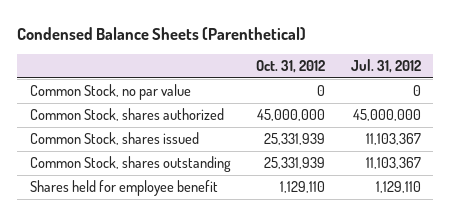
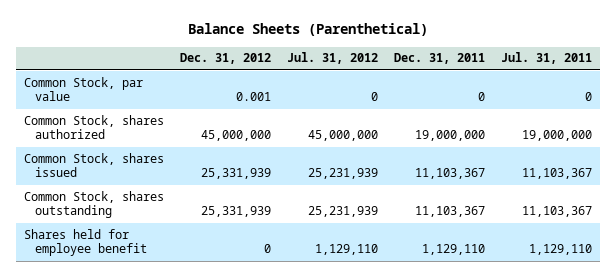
[17,26,307,40] Condensed Balance Sheets (Parenthetical) -> [187,23,428,37] Balance Sheets (Parenthetical)
[256,60,326,74] Oct. 31, 2012 -> none
none -> [179,53,271,65] Dec. 31, 2012
none -> [393,53,485,65] Dec. 31, 2011
none -> [500,52,592,65] Jul. 31, 2011
[29,84,191,101] Common Stock, no par value -> [23,76,143,102] Common Stock, par value
[365,133,421,146] 11,103,367 -> [307,168,378,180] 25,231,939
[365,157,421,170] 11,103,367 -> [307,206,378,218] 25,231,939

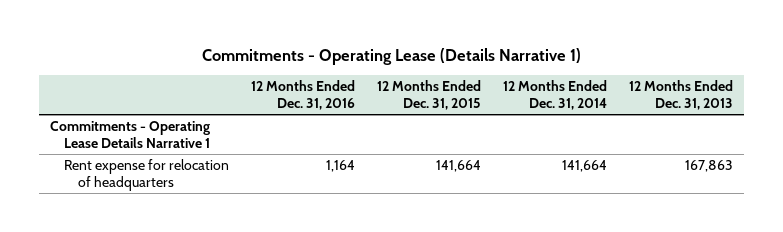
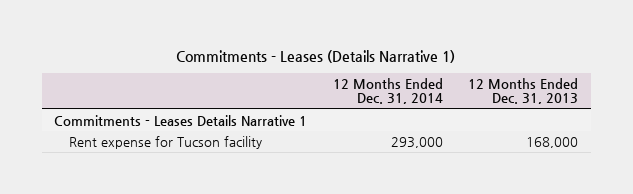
[201,47,581,65] Commitments - Operating Lease (Details Narrative 1) -> [176,49,456,63] Commitments - Leases (Details Narrative 1)
[251,80,356,111] 12 Months Ended Dec. 31, 2016 -> none
[377,80,482,111] 12 Months Ended Dec. 31, 2015 -> none
[49,121,211,149] Commitments - Operating Lease Details Narrative 1 -> [54,114,308,126] Commitments - Leases Details Narrative 1
[64,159,230,192] Rent expense for relocation of headquarters -> [68,135,262,149] Rent expense for Tucson facility
[562,160,608,173] 141,664 -> [390,136,443,148] 293,000
[685,160,734,173] 167,863 -> [526,136,579,148] 168,000

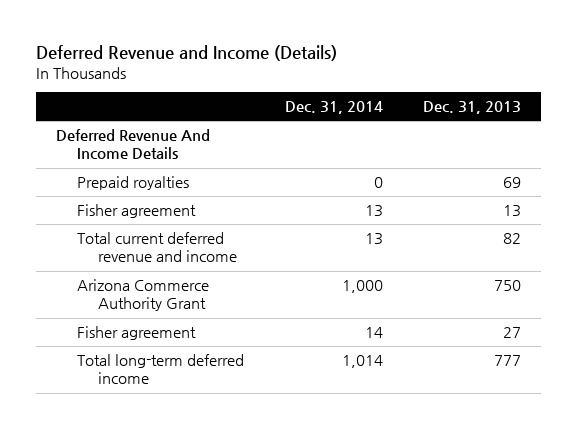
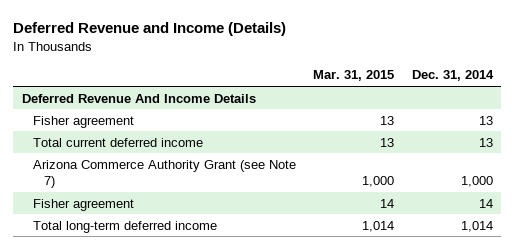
[423,101,522,115] Dec. 31, 2013 -> none
none -> [313,70,395,82] Mar. 31, 2015
[77,176,190,191] Prepaid royalties -> none
[77,232,238,263] Total current deferred revenue and income -> [32,137,203,147] Total current deferred income
[77,279,210,312] Arizona Commerce Authority Grant -> [32,159,296,189] Arizona Commerce Authority Grant (see Note 7)

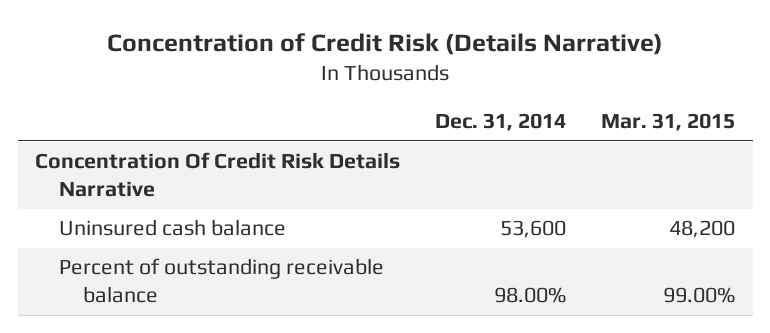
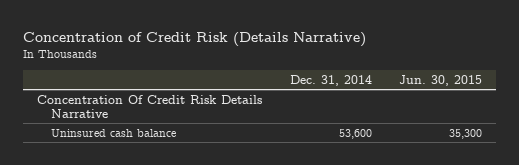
[601,113,736,132] Mar. 31, 2015 -> none
none -> [399,74,483,86] Jun. 30, 2015
[59,258,385,304] Percent of outstanding receivable balance -> none

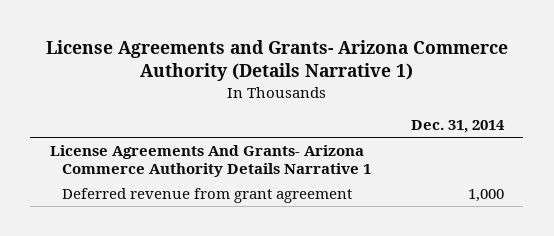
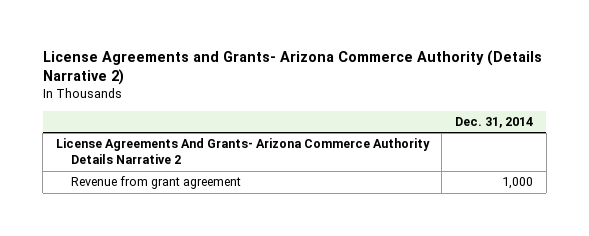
[45,39,508,82] License Agreements and Grants- Arizona Commerce Authority (Details Narrative 1) -> [42,50,542,86] License Agreements and Grants- Arizona Commerce Authority (Details Narrative 2)
[50,144,372,178] License Agreements And Grants- Arizona Commerce Authority Details Narrative 1 -> [55,138,430,165] License Agreements And Grants- Arizona Commerce Authority Details Narrative 2
[62,187,353,203] Deferred revenue from grant agreement -> [71,176,242,190] Revenue from grant agreement

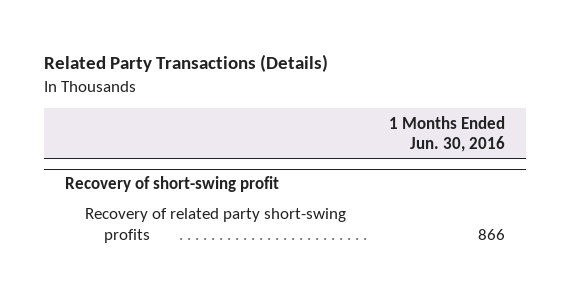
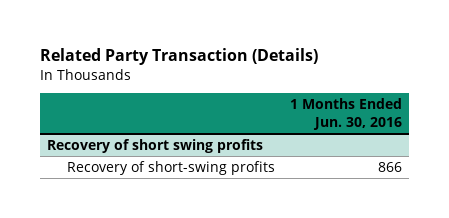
[43,54,328,73] Related Party Transactions (Details) -> [39,48,318,66] Related Party Transaction (Details)
[65,176,280,193] Recovery of short-swing profit -> [47,138,264,153] Recovery of short swing profits
[84,208,346,243] Recovery of related party short-swing profits -> [66,160,275,175] Recovery of short-swing profits

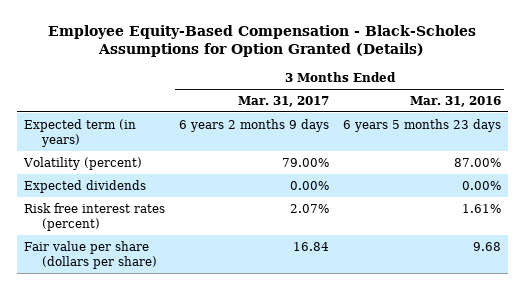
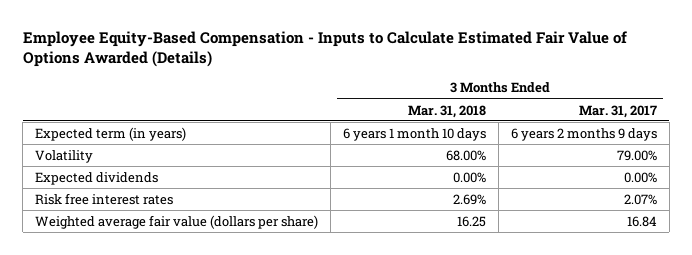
[48,24,477,58] Employee Equity-Based Compensation - Black-Scholes Assumptions for Option Granted (Details) -> [22,30,627,68] Employee Equity-Based Compensation - Inputs to Calculate Estimated Fair Value of Options Awarded (Details)
[409,96,501,108] Mar. 31, 2016 -> none
none -> [407,104,486,118] Mar. 31, 2018
[22,156,142,170] Volatility (percent) -> [35,149,94,163] Volatility
[23,202,165,231] Risk free interest rates (percent) -> [35,192,174,205] Risk free interest rates
[23,240,158,269] Fair value per share (dollars per share) -> [35,214,319,229] Weighted average fair value (dollars per share)

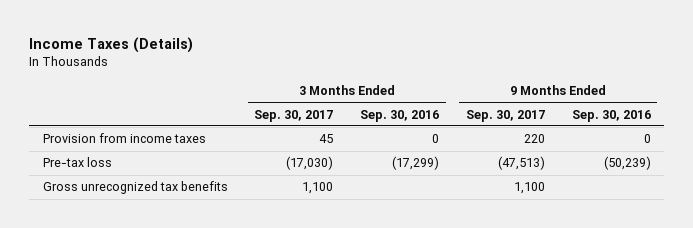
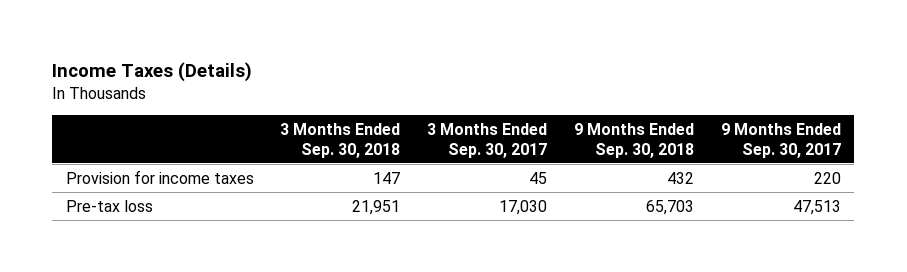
[360,109,440,122] Sep. 30, 2016 -> none
[571,109,651,122] Sep. 30, 2016 -> none
none -> [280,122,401,158] 3 Months Ended Sep. 30, 2018
none -> [574,122,695,158] 9 Months Ended Sep. 30, 2018
[42,181,228,195] Gross unrecognized tax benefits -> none
[42,133,206,144] Provision from income taxes -> [65,169,254,184] Provision for income taxes
[286,156,334,171] (17,030) -> [499,199,548,215] 17,030
[497,156,545,171] (47,513) -> [793,199,842,215] 47,513

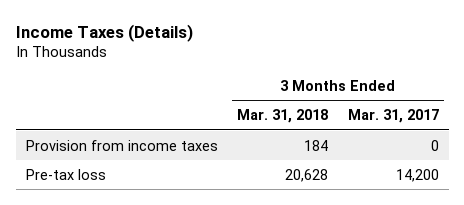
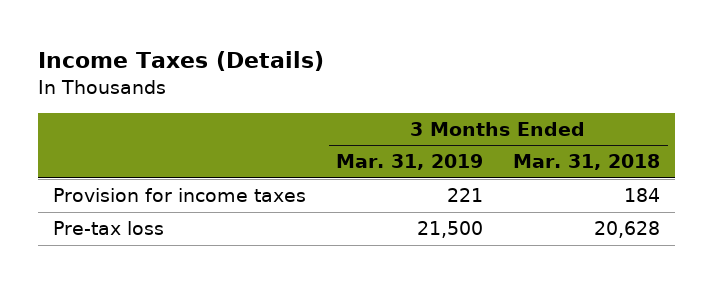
[347,109,439,124] Mar. 31, 2017 -> none
none -> [336,154,484,171] Mar. 31, 2019
[25,139,218,151] Provision from income taxes -> [53,188,307,203] Provision for income taxes

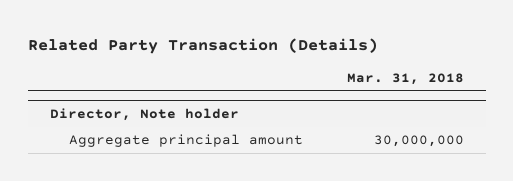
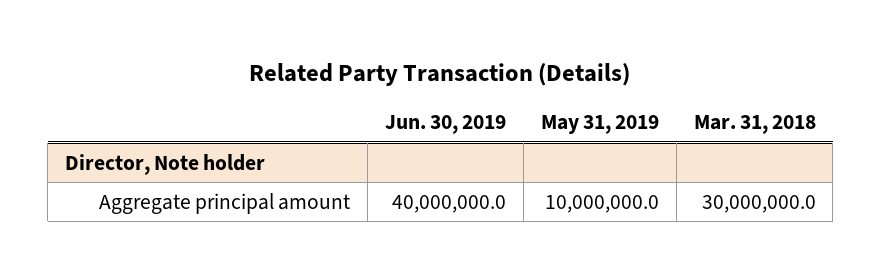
none -> [384,114,506,134] Jun. 30, 2019
none -> [540,114,659,134] May 31, 2019
[373,135,464,148] 30,000,000 -> [701,194,816,213] 30,000,000.0

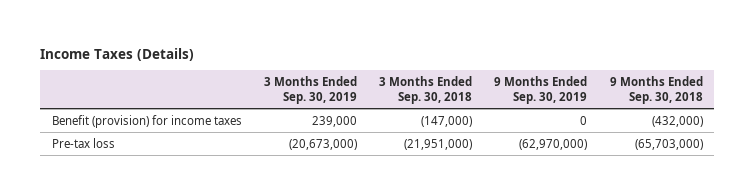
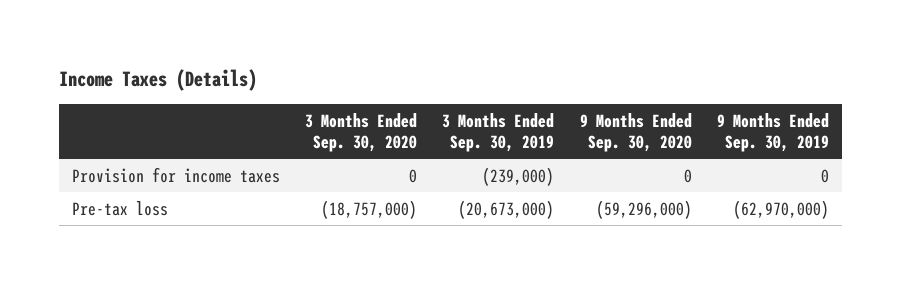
[379,76,473,104] 3 Months Ended Sep. 30, 2018 -> none
[609,76,703,104] 9 Months Ended Sep. 30, 2018 -> none
none -> [305,112,418,153] 3 Months Ended Sep. 30, 2020
none -> [579,112,692,153] 9 Months Ended Sep. 30, 2020
[51,114,242,128] Benefit (provision) for income taxes -> [71,166,280,183] Provision for income taxes
[311,115,357,127] 239,000 -> [482,166,555,186] (239,000)

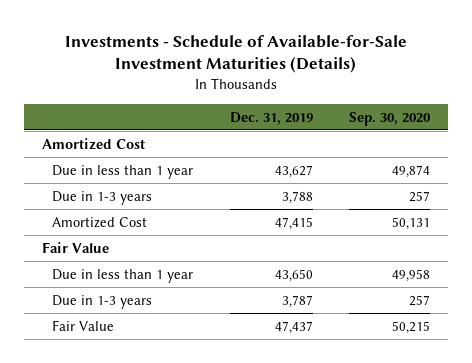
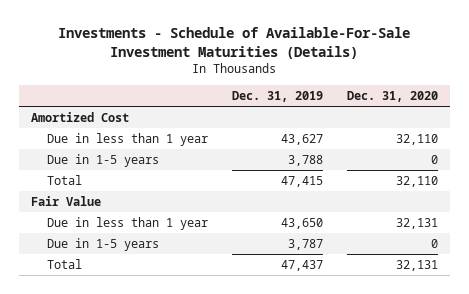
[64,34,407,74] Investments - Schedule of Available-for-Sale Investment Maturities (Details) -> [58,26,411,59] Investments - Schedule of Available-For-Sale Investment Maturities (Details)
[348,111,431,126] Sep. 30, 2020 -> none
none -> [346,91,438,103] Dec. 31, 2020
[52,190,153,205] Due in 1-3 years -> [47,153,160,167] Due in 1-5 years
[52,216,148,228] Amortized Cost -> [47,174,83,185] Total
[52,294,153,309] Due in 1-3 years -> [47,237,160,251] Due in 1-5 years
[52,319,115,331] Fair Value -> [47,258,83,269] Total

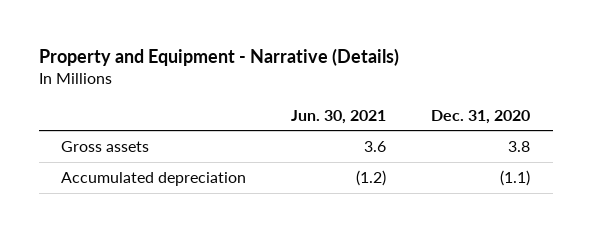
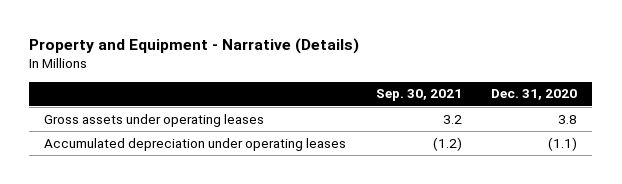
[291,109,387,124] Jun. 30, 2021 -> none
none -> [375,89,462,102] Sep. 30, 2021
[61,140,150,152] Gross assets -> [44,113,265,127] Gross assets under operating leases
[61,171,247,186] Accumulated depreciation -> [44,137,347,151] Accumulated depreciation under operating leases

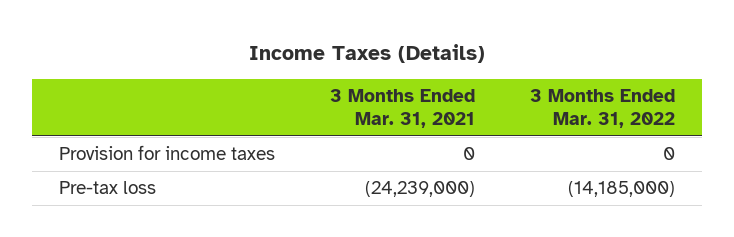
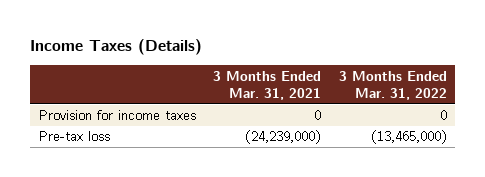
[567,181,675,198] (14,185,000) -> [370,130,447,145] (13,465,000)

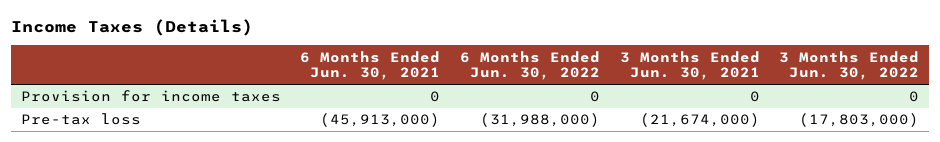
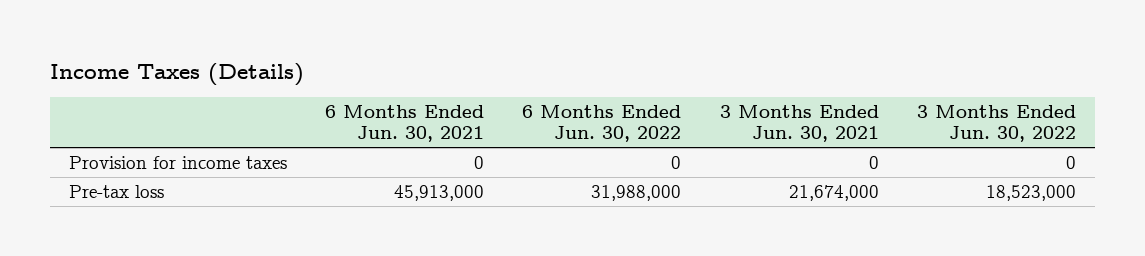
[320,113,441,128] (45,913,000) -> [394,184,485,201] 45,913,000
[479,113,600,128] (31,988,000) -> [591,184,682,201] 31,988,000
[639,113,760,128] (21,674,000) -> [788,184,879,201] 21,674,000
[799,113,920,128] (17,803,000) -> [985,184,1076,201] 18,523,000

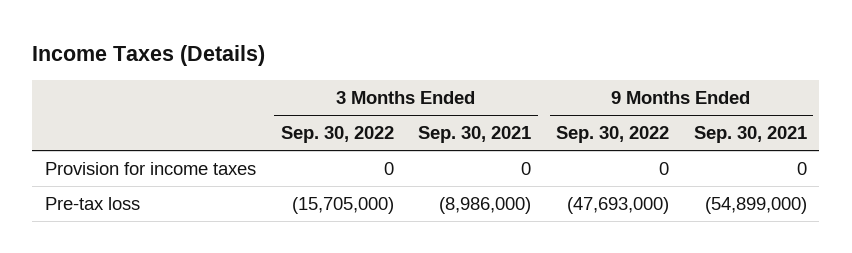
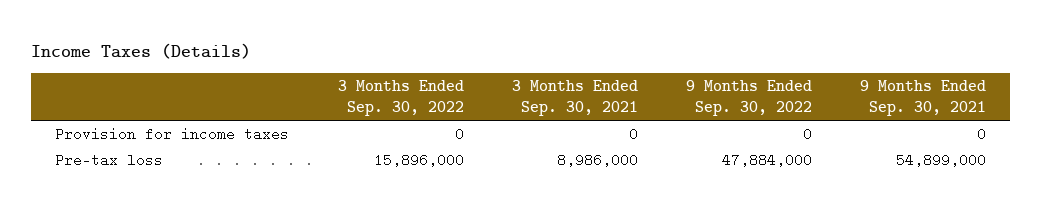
[291,197,394,215] (15,705,000) -> [373,153,464,168] 15,896,000
[439,197,532,215] (8,986,000) -> [556,153,638,168] 8,986,000
[567,197,670,215] (47,693,000) -> [722,153,813,168] 47,884,000
[704,197,807,215] (54,899,000) -> [896,153,987,168] 54,899,000

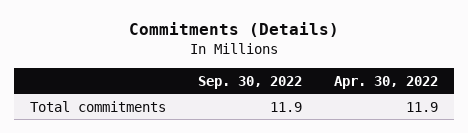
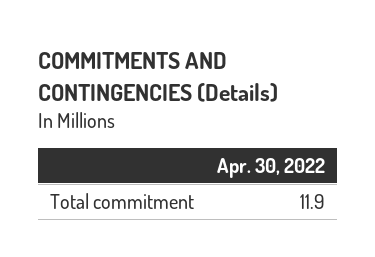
[128,22,339,38] Commitments (Details) -> [37,52,278,102] COMMITMENTS AND CONTINGENCIES (Details)
[197,75,302,89] Sep. 30, 2022 -> none
[29,100,166,112] Total commitments -> [49,192,194,209] Total commitment

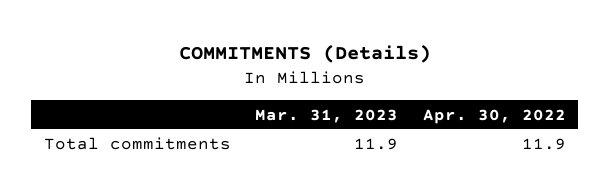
[37,52,278,102] COMMITMENTS AND CONTINGENCIES (Details) -> [178,44,431,63] COMMITMENTS (Details)
none -> [255,108,399,123] Mar. 31, 2023
[49,192,194,209] Total commitment -> [43,137,231,151] Total commitments

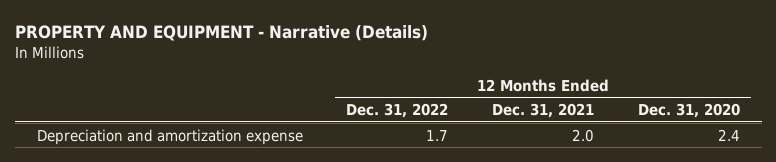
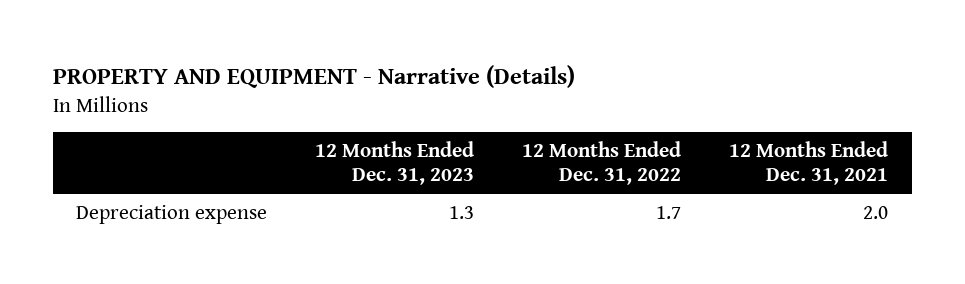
[637,103,740,119] Dec. 31, 2020 -> none
none -> [315,141,475,185] 12 Months Ended Dec. 31, 2023
[36,128,303,145] Depreciation and amortization expense -> [76,204,268,224] Depreciation expense

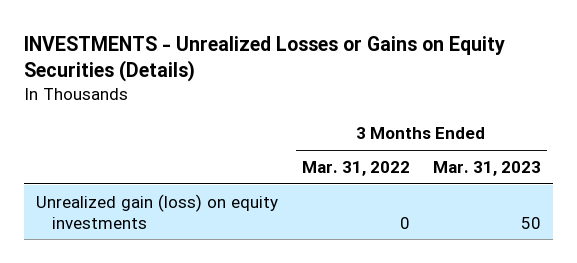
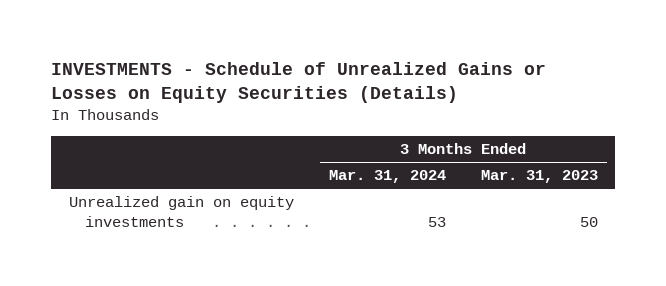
[24,35,506,82] INVESTMENTS - Unrealized Losses or Gains on Equity Securities (Details) -> [50,62,546,104] INVESTMENTS - Schedule of Unrealized Gains or Losses on Equity Securities (Details)
[301,160,410,176] Mar. 31, 2022 -> none
none -> [328,170,446,184] Mar. 31, 2024
[36,193,279,229] Unrealized gain (loss) on equity investments -> [68,196,294,227] Unrealized gain on equity investments

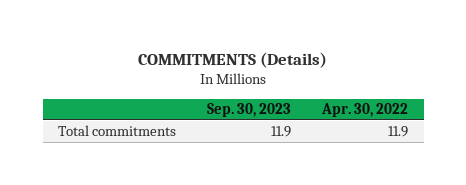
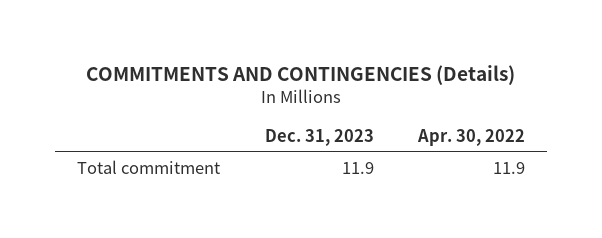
[138,51,328,68] COMMITMENTS (Details) -> [86,64,516,85] COMMITMENTS AND CONTINGENCIES (Details)
[207,102,292,117] Sep. 30, 2023 -> none
none -> [264,128,374,146] Dec. 31, 2023
[58,125,177,137] Total commitments -> [77,159,221,174] Total commitment

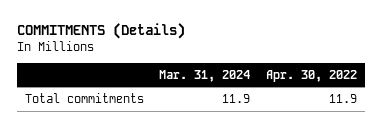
[86,64,516,85] COMMITMENTS AND CONTINGENCIES (Details) -> [16,23,185,40] COMMITMENTS (Details)
[264,128,374,146] Dec. 31, 2023 -> none
none -> [159,69,251,82] Mar. 31, 2024
[77,159,221,174] Total commitment -> [24,92,144,103] Total commitments

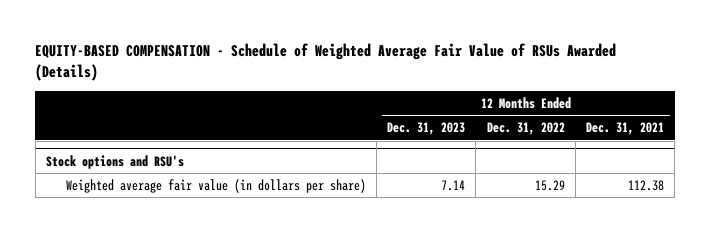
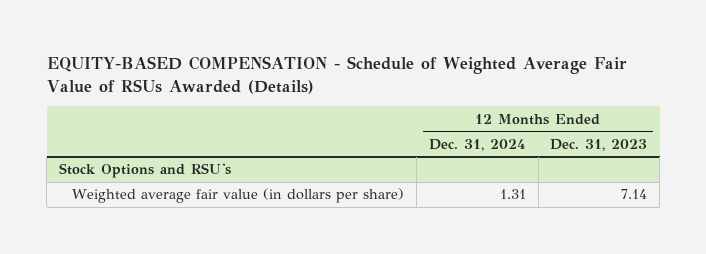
[486,122,565,136] Dec. 31, 2022 -> none
[586,122,665,136] Dec. 31, 2021 -> none
none -> [428,138,526,151] Dec. 31, 2024
[46,154,185,169] Stock options and RSU's -> [59,163,232,179] Stock Options and RSU's

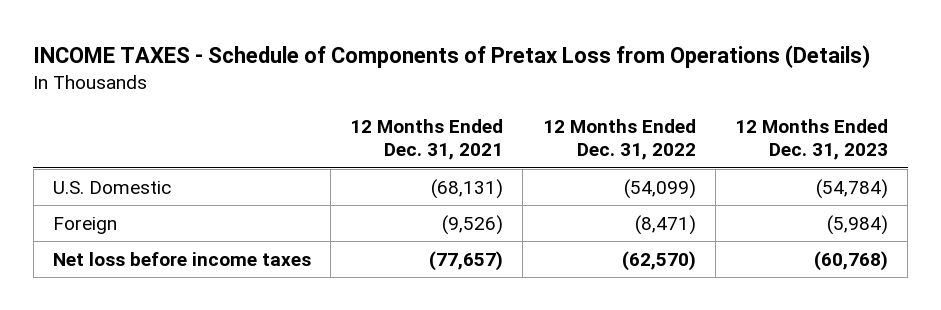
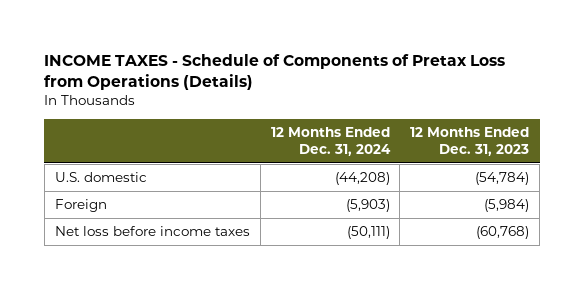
[350,118,504,161] 12 Months Ended Dec. 31, 2021 -> none
[542,118,696,161] 12 Months Ended Dec. 31, 2022 -> none
none -> [270,126,391,156] 12 Months Ended Dec. 31, 2024
[52,180,171,194] U.S. Domestic -> [54,172,147,183] U.S. domestic

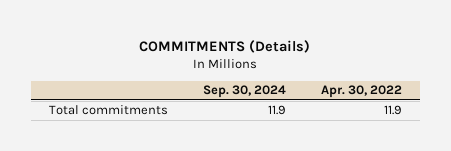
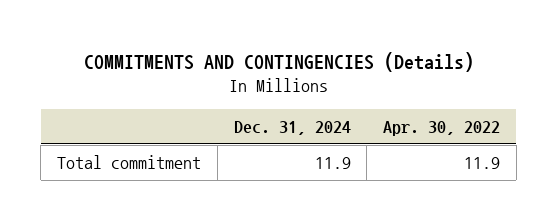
[139,39,311,53] COMMITMENTS (Details) -> [83,51,474,72] COMMITMENTS AND CONTINGENCIES (Details)
[202,85,286,99] Sep. 30, 2024 -> none
none -> [233,121,351,136] Dec. 31, 2024
[48,105,168,116] Total commitments -> [56,155,201,170] Total commitment

